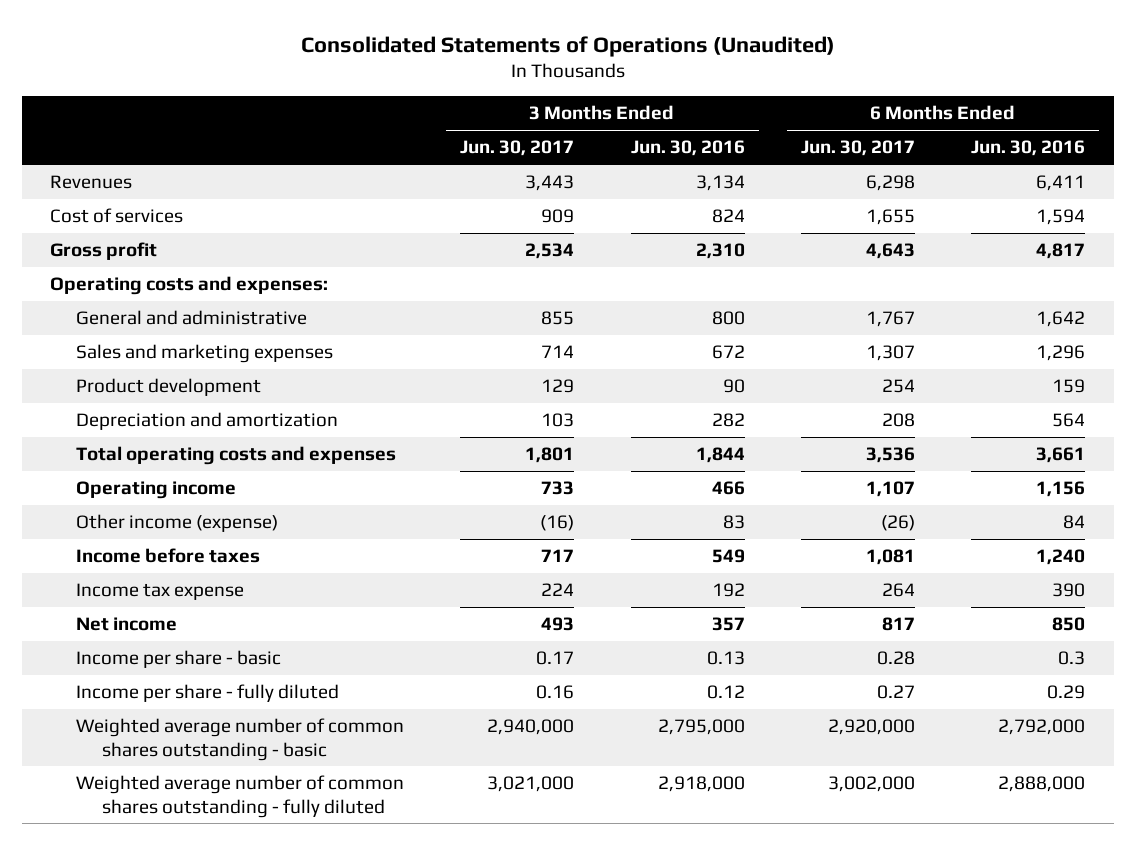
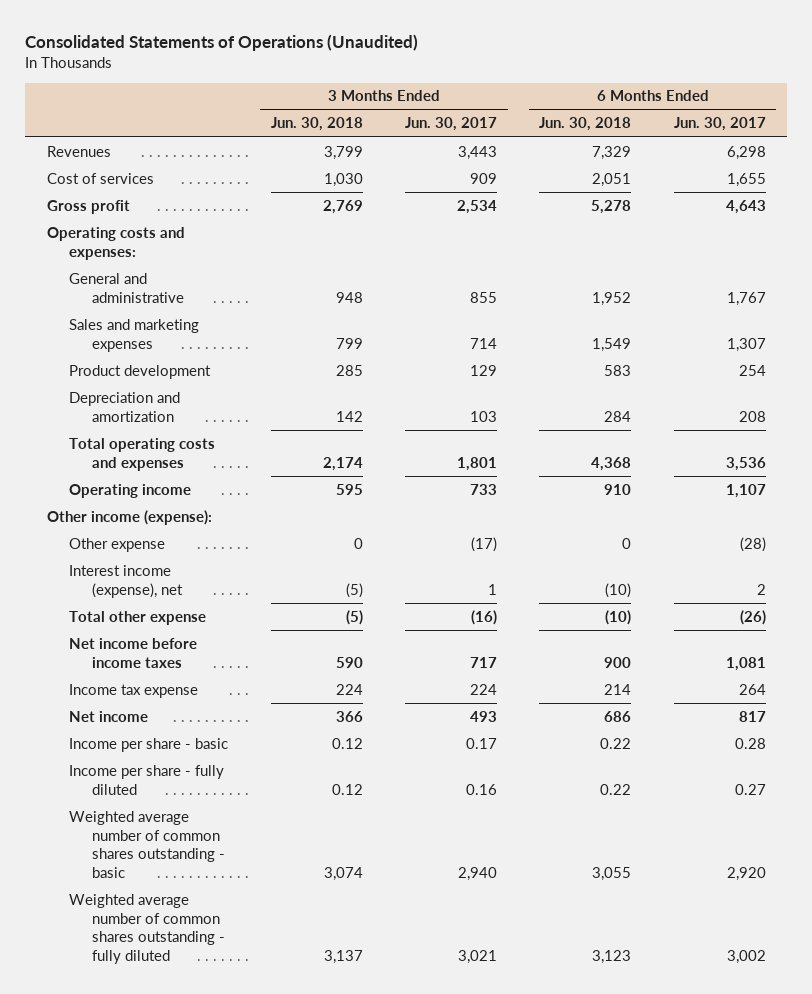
[630,140,745,157] Jun. 30, 2016 -> none
[971,140,1086,157] Jun. 30, 2016 -> none
none -> [270,117,363,132] Jun. 30, 2018
none -> [539,117,632,132] Jun. 30, 2018
none -> [46,509,212,525] Other income (expense):
[75,514,278,533] Other income (expense) -> [69,537,166,552] Other expense
[540,515,575,532] (16) -> [470,536,497,552] (17)
[880,515,915,532] (26) -> [739,536,766,552] (28)
none -> [69,564,183,598] Interest income (expense), net
none -> [69,610,207,625] Total other expense
[75,548,260,564] Income before taxes -> [69,637,198,668] Net income before income taxes
[487,719,575,736] 2,940,000 -> [457,867,497,882] 2,940
[827,719,915,736] 2,920,000 -> [726,867,766,882] 2,920
[487,776,575,793] 3,021,000 -> [457,950,497,965] 3,021
[827,776,915,793] 3,002,000 -> [726,950,766,965] 3,002

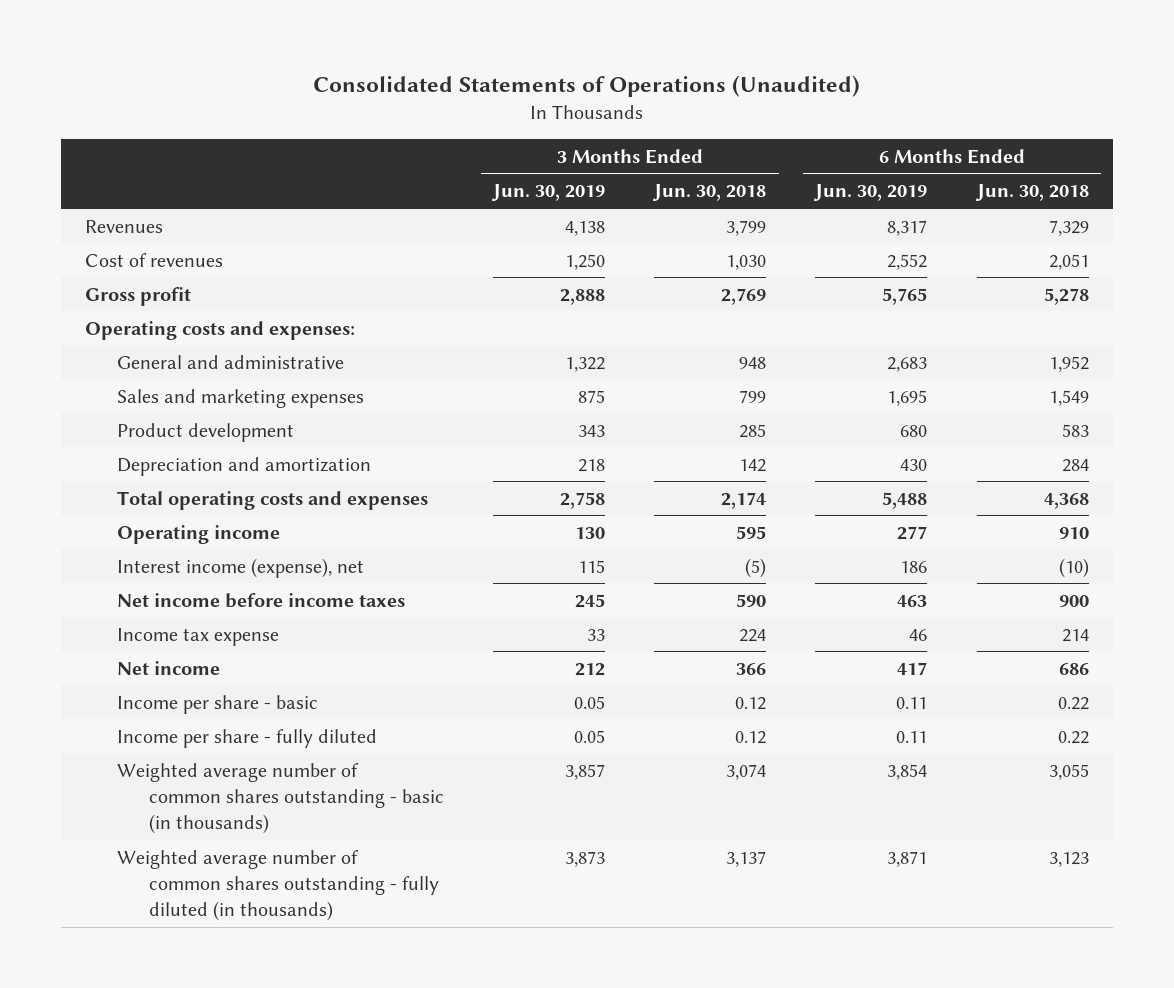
[404,117,497,132] Jun. 30, 2017 -> none
[673,117,766,132] Jun. 30, 2017 -> none
none -> [490,184,605,202] Jun. 30, 2019
none -> [813,184,928,202] Jun. 30, 2019
[46,172,154,184] Cost of services -> [85,252,224,267] Cost of revenues
[46,509,212,525] Other income (expense): -> none
[69,537,166,552] Other expense -> none
[69,610,207,625] Total other expense -> none
[69,810,225,879] Weighted average number of common shares outstanding - basic -> [117,762,444,834] Weighted average number of common shares outstanding - basic (in thousands)
[69,893,225,965] Weighted average number of common shares outstanding - fully diluted -> [117,849,439,921] Weighted average number of common shares outstanding - fully diluted (in thousands)

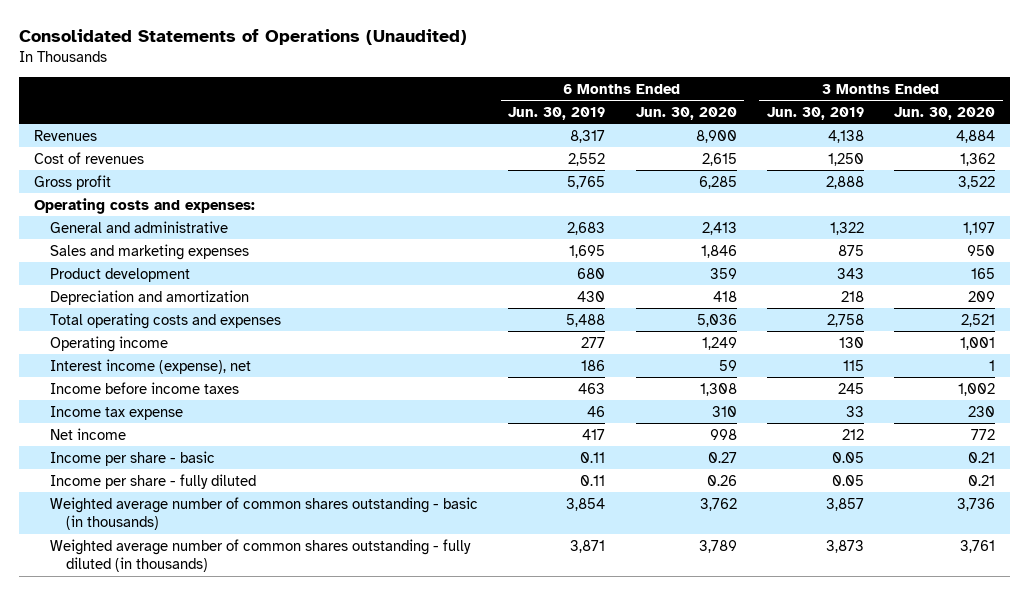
[652,184,767,202] Jun. 30, 2018 -> none
[974,184,1089,202] Jun. 30, 2018 -> none
none -> [635,106,737,120] Jun. 30, 2020
none -> [894,106,996,120] Jun. 30, 2020
[117,592,406,608] Net income before income taxes -> [49,381,239,394] Income before income taxes

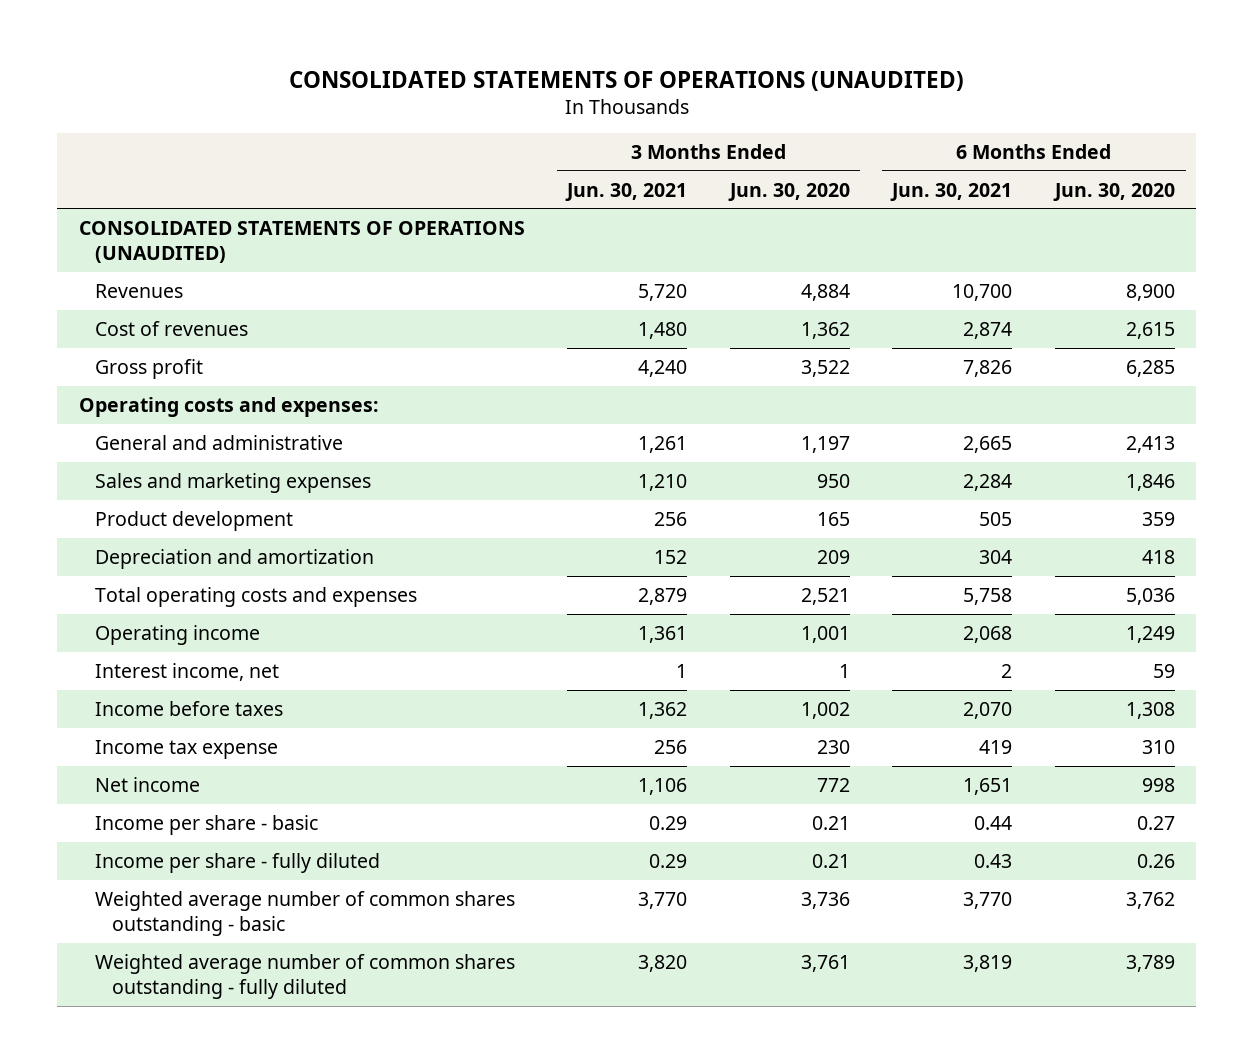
[18,29,467,46] Consolidated Statements of Operations (Unaudited) -> [288,70,964,91] CONSOLIDATED STATEMENTS OF OPERATIONS (UNAUDITED)
[508,106,606,120] Jun. 30, 2019 -> none
[766,106,864,120] Jun. 30, 2019 -> none
none -> [565,182,688,201] Jun. 30, 2021
none -> [890,182,1013,201] Jun. 30, 2021
none -> [78,220,525,263] CONSOLIDATED STATEMENTS OF OPERATIONS (UNAUDITED)
[49,358,251,374] Interest income (expense), net -> [95,662,280,681] Interest income, net
[49,381,239,394] Income before income taxes -> [95,700,284,716] Income before taxes
[49,496,478,531] Weighted average number of common shares outstanding - basic (in thousands) -> [95,890,516,936] Weighted average number of common shares outstanding - basic
[49,538,471,573] Weighted average number of common shares outstanding - fully diluted (in thousands) -> [95,953,516,999] Weighted average number of common shares outstanding - fully diluted

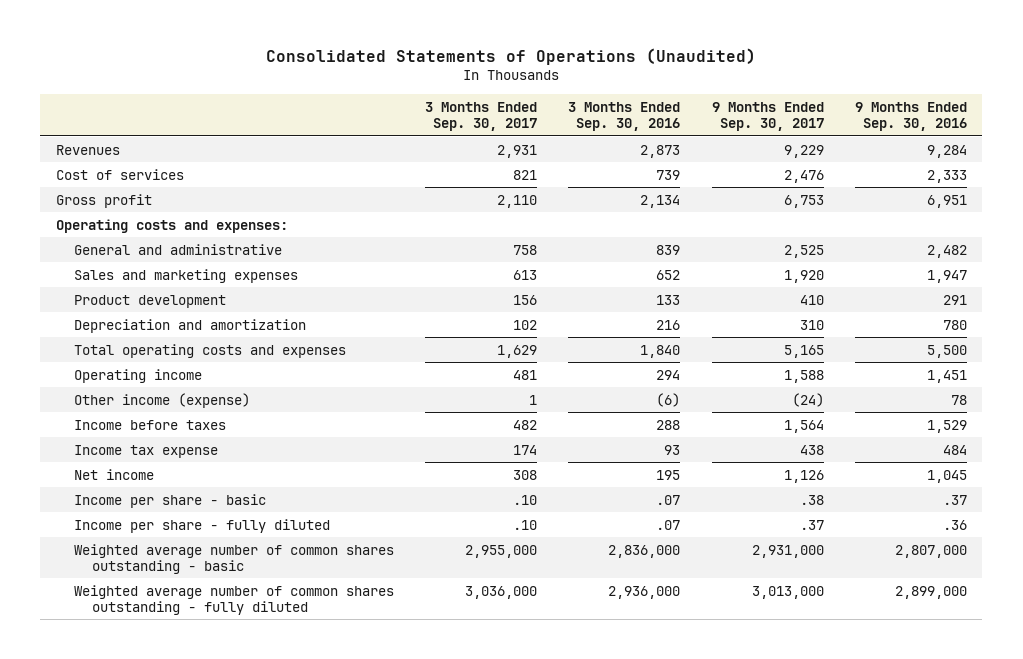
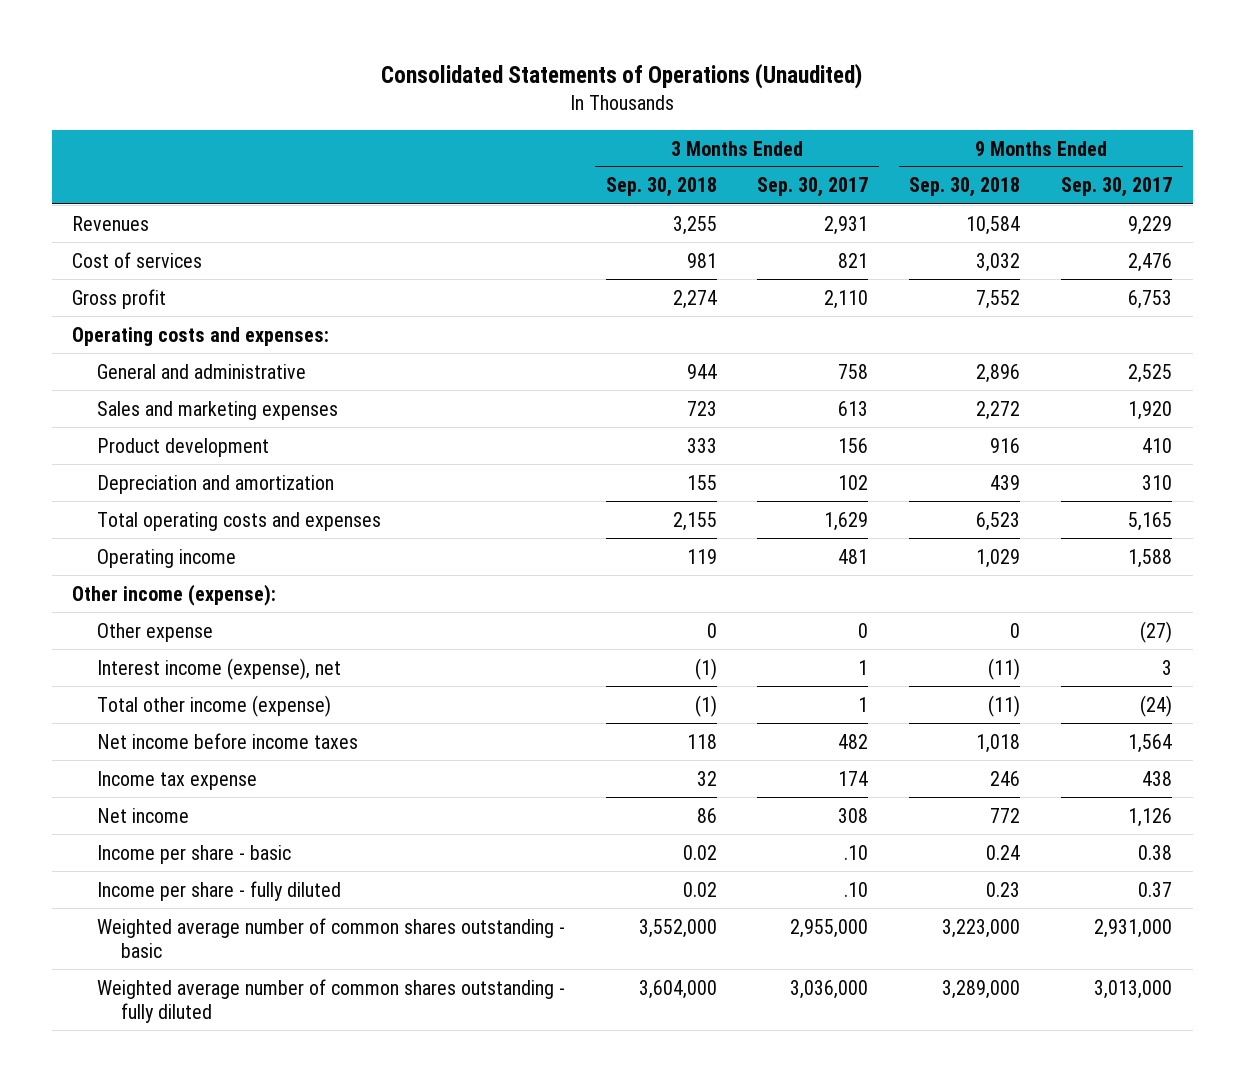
[568,101,681,131] 3 Months Ended Sep. 30, 2016 -> none
[854,101,967,131] 9 Months Ended Sep. 30, 2016 -> none
none -> [605,177,717,198] Sep. 30, 2018
none -> [909,177,1021,198] Sep. 30, 2018
none -> [72,583,277,606] Other income (expense):
[74,392,251,408] Other income (expense) -> [96,622,213,642] Other expense
[529,394,538,405] 1 -> [858,622,869,638] 0
[791,392,824,407] (24) -> [1140,620,1173,643] (27)
none -> [96,657,341,680] Interest income (expense), net
none -> [96,694,331,717] Total other income (expense)
[74,419,227,430] Income before taxes -> [96,732,358,749] Net income before income taxes
[799,494,824,505] .38 -> [1138,844,1173,860] 0.38
[799,519,824,530] .37 -> [1138,881,1173,897] 0.37

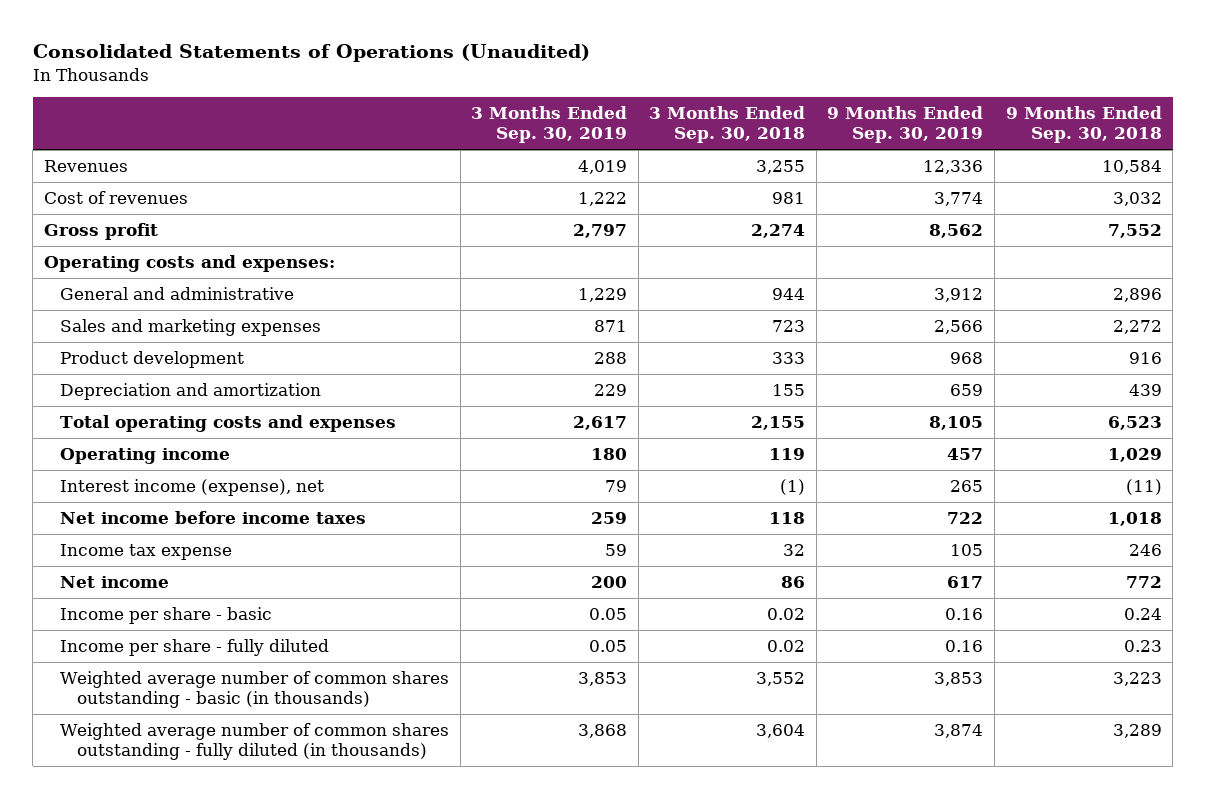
[757,177,869,198] Sep. 30, 2017 -> none
[1061,177,1173,198] Sep. 30, 2017 -> none
none -> [471,106,628,144] 3 Months Ended Sep. 30, 2019
none -> [827,106,984,144] 9 Months Ended Sep. 30, 2019
[72,251,203,268] Cost of services -> [43,190,188,204] Cost of revenues
[72,583,277,606] Other income (expense): -> none
[96,622,213,642] Other expense -> none
[96,694,331,717] Total other income (expense) -> none
[96,917,565,958] Weighted average number of common shares outstanding - basic -> [60,670,450,709] Weighted average number of common shares outstanding - basic (in thousands)
[638,918,717,938] 3,552,000 -> [756,671,806,686] 3,552
[942,918,1021,938] 3,223,000 -> [1112,671,1162,686] 3,223
[96,978,565,1023] Weighted average number of common shares outstanding - fully diluted -> [60,722,450,761] Weighted average number of common shares outstanding - fully diluted (in thousands)
[638,979,717,999] 3,604,000 -> [756,723,806,738] 3,604
[942,979,1021,999] 3,289,000 -> [1112,723,1162,738] 3,289

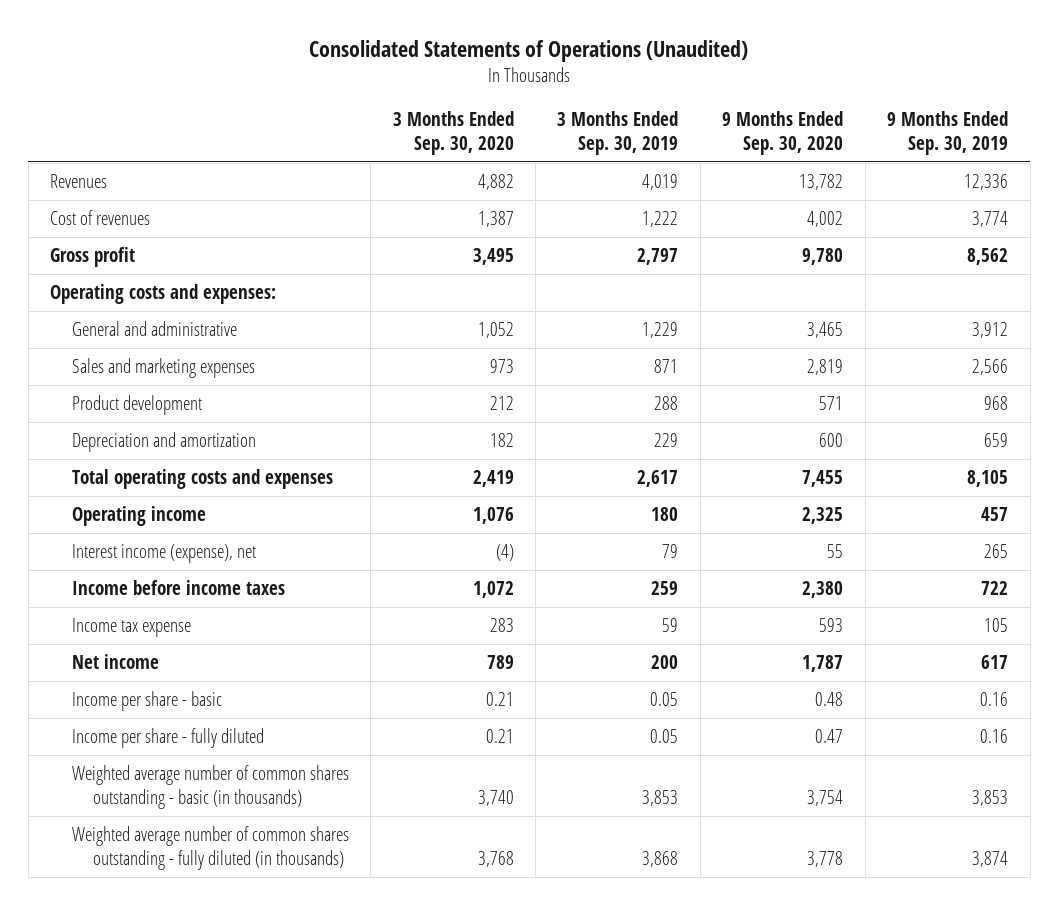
[649,106,806,144] 3 Months Ended Sep. 30, 2018 -> none
[1005,106,1162,144] 9 Months Ended Sep. 30, 2018 -> none
none -> [392,110,514,155] 3 Months Ended Sep. 30, 2020
none -> [722,110,844,155] 9 Months Ended Sep. 30, 2020
[60,510,367,524] Net income before income taxes -> [71,580,285,596] Income before income taxes

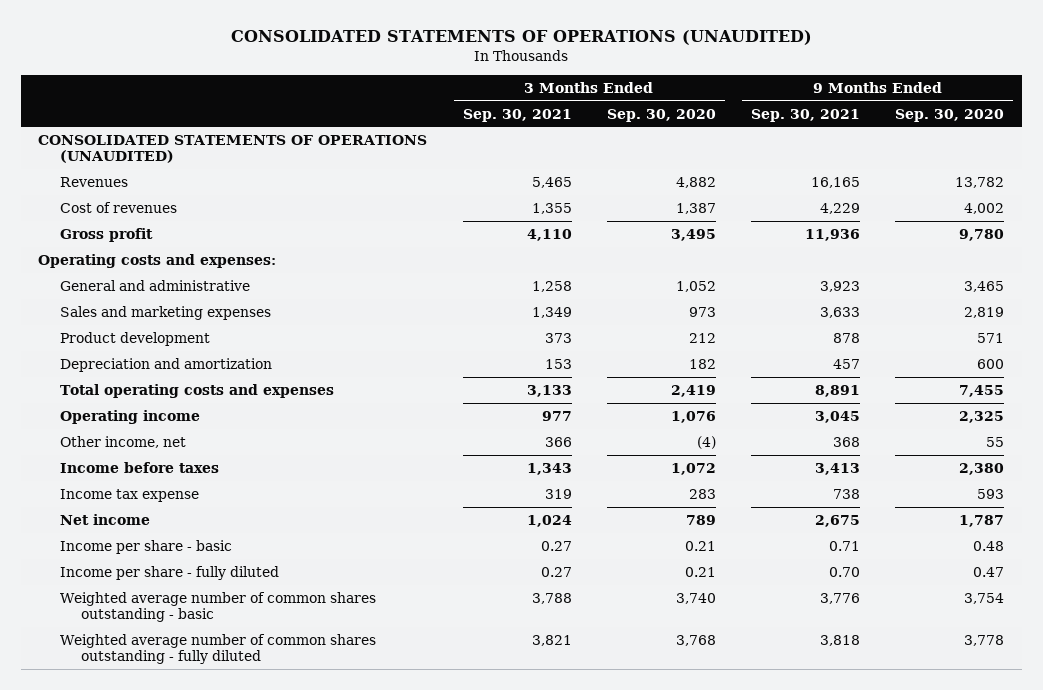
[309,40,749,63] Consolidated Statements of Operations (Unaudited) -> [231,30,813,46] CONSOLIDATED STATEMENTS OF OPERATIONS (UNAUDITED)
[557,110,679,155] 3 Months Ended Sep. 30, 2019 -> none
[887,110,1009,155] 9 Months Ended Sep. 30, 2019 -> none
none -> [462,108,572,122] Sep. 30, 2021
none -> [751,108,861,122] Sep. 30, 2021
none -> [38,134,428,164] CONSOLIDATED STATEMENTS OF OPERATIONS (UNAUDITED)
[71,544,256,564] Interest income (expense), net -> [59,435,186,448] Other income, net
[71,580,285,596] Income before income taxes -> [59,461,219,473] Income before taxes
[71,765,349,810] Weighted average number of common shares outstanding - basic (in thousands) -> [59,591,376,623] Weighted average number of common shares outstanding - basic
[71,826,349,871] Weighted average number of common shares outstanding - fully diluted (in thousands) -> [59,633,376,665] Weighted average number of common shares outstanding - fully diluted

